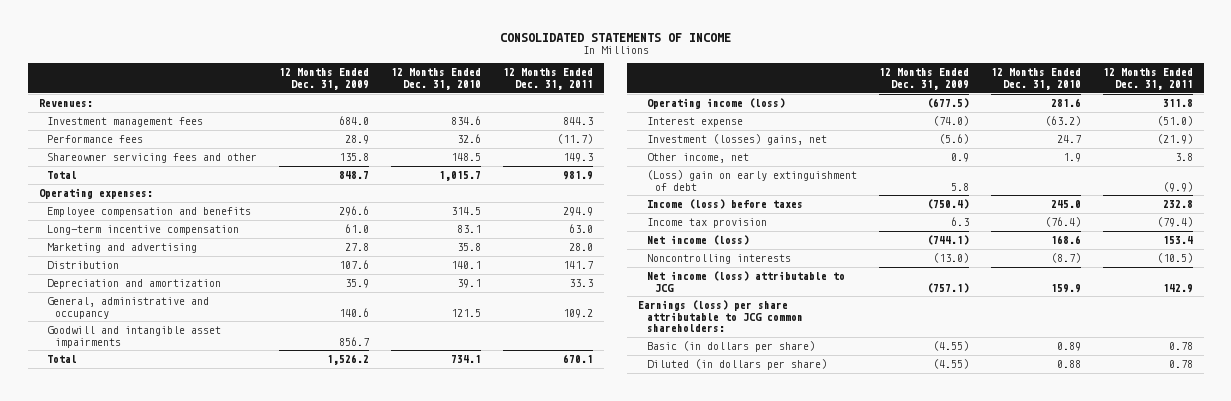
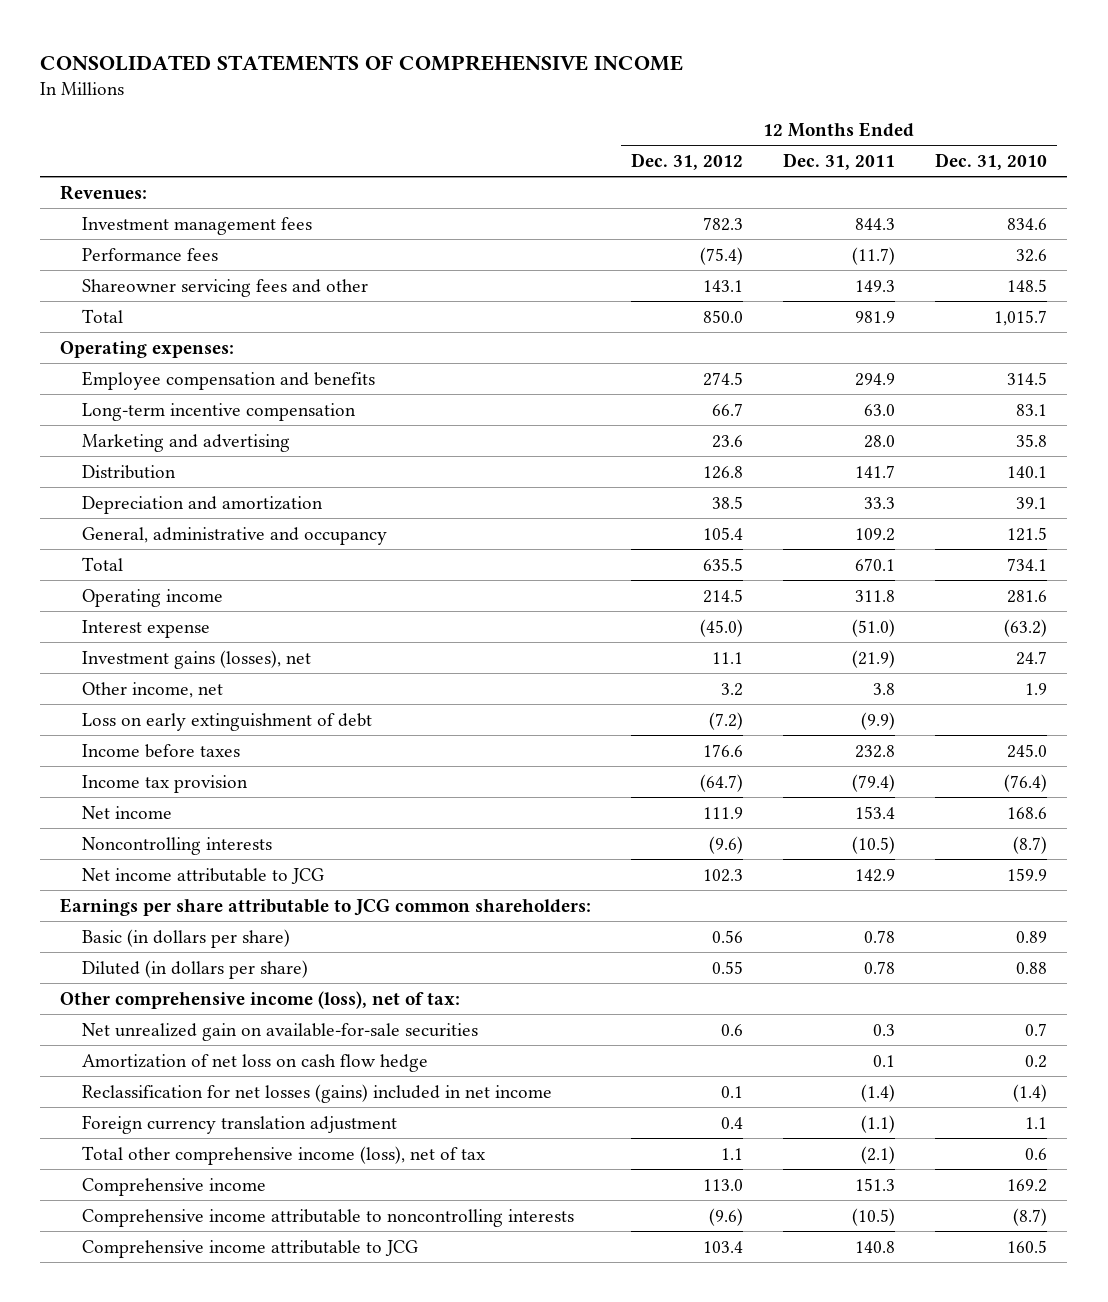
[499,32,731,42] CONSOLIDATED STATEMENTS OF INCOME -> [40,54,684,71] CONSOLIDATED STATEMENTS OF COMPREHENSIVE INCOME
[279,68,370,90] 12 Months Ended Dec. 31, 2009 -> none
none -> [631,152,744,170] Dec. 31, 2012
[47,326,222,348] Goodwill and intangible asset impairments -> none
[646,98,785,110] Operating income (loss) -> [81,588,223,607] Operating income
[646,134,827,146] Investment (losses) gains, net -> [81,649,311,669] Investment gains (losses), net
[646,170,857,191] (Loss) gain on early extinguishment of debt -> [81,712,372,731] Loss on early extinguishment of debt
[646,199,803,210] Income (loss) before taxes -> [81,743,240,758] Income before taxes
[646,235,749,246] Net income (loss) -> [81,805,172,819] Net income
[646,271,845,292] Net income (loss) attributable to JCG -> [81,867,324,884] Net income attributable to JCG
[638,300,803,333] Earnings (loss) per share attributable to JCG common shareholders: -> [60,897,592,916] Earnings per share attributable to JCG common shareholders:
none -> [60,990,461,1009] Other comprehensive income (loss), net of tax:
none -> [81,1022,478,1041] Net unrealized gain on available-for-sale securities
none -> [81,1053,428,1072] Amortization of net loss on cash flow hedge
none -> [81,1083,552,1103] Reclassification for net losses (gains) included in net income
none -> [81,1114,397,1134] Foreign currency translation adjustment
none -> [81,1145,486,1165] Total other comprehensive income (loss), net of tax
none -> [81,1177,266,1196] Comprehensive income
none -> [81,1208,574,1227] Comprehensive income attributable to noncontrolling interests
none -> [81,1239,418,1258] Comprehensive income attributable to JCG

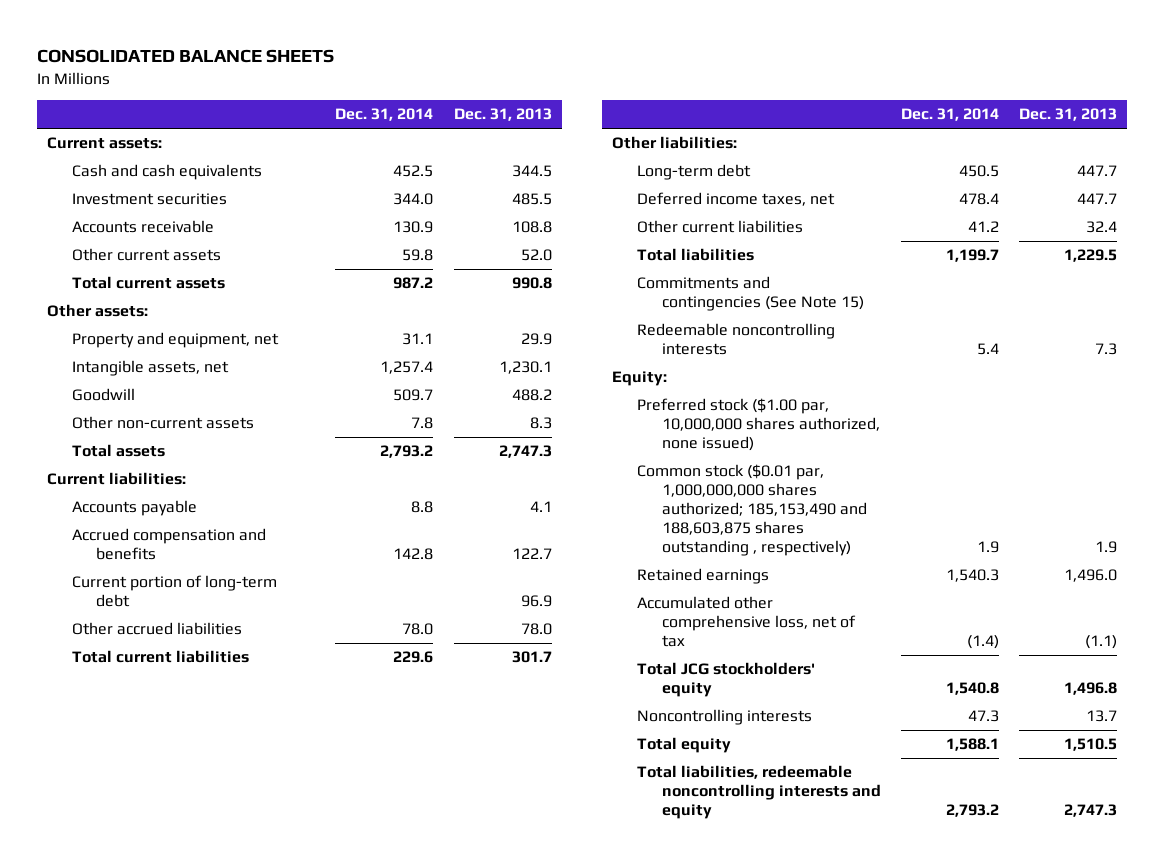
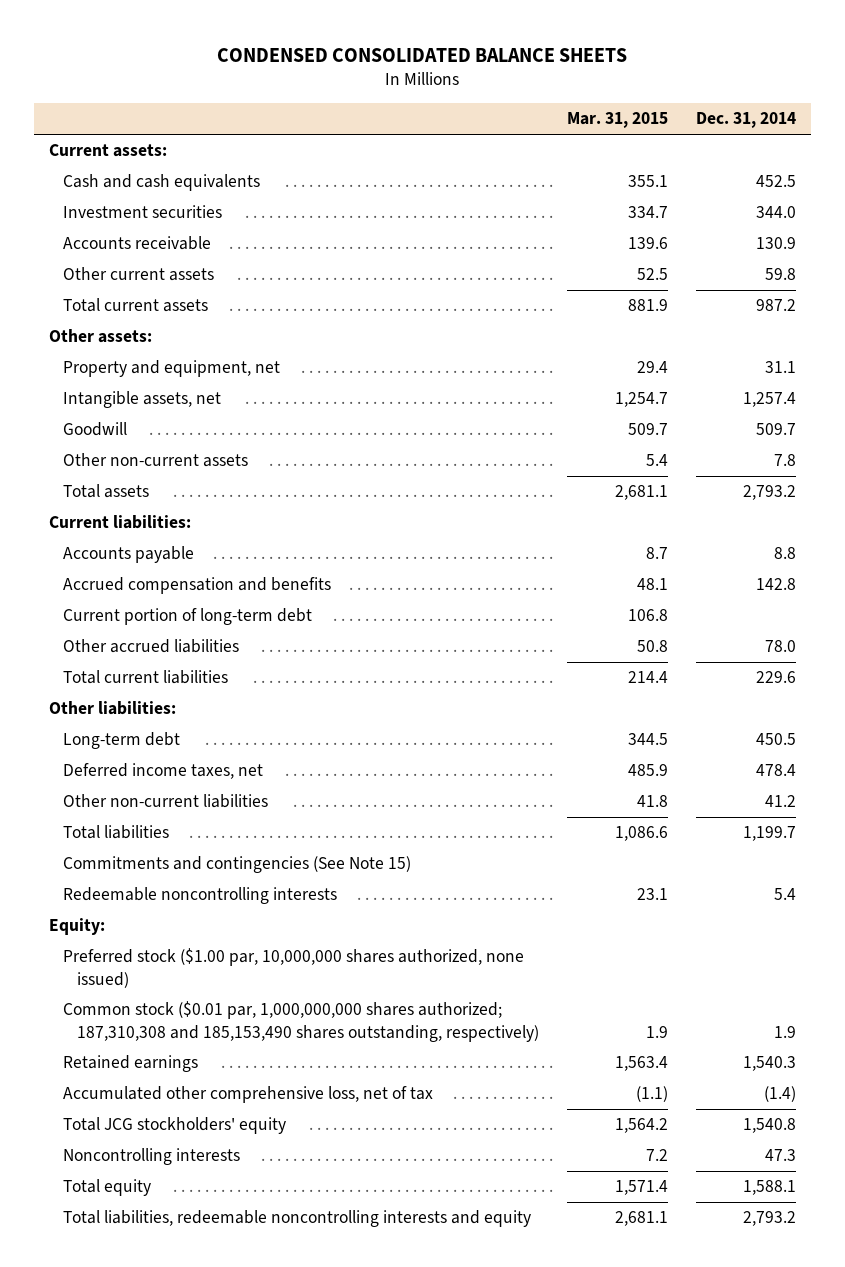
[36,49,334,64] CONSOLIDATED BALANCE SHEETS -> [217,47,628,62] CONDENSED CONSOLIDATED BALANCE SHEETS
[453,108,552,122] Dec. 31, 2013 -> none
none -> [567,112,669,129] Mar. 31, 2015
[636,220,803,234] Other current liabilities -> [62,794,268,809] Other non-current liabilities
[636,464,867,557] Common stock ($0.01 par, 1,000,000,000 shares authorized; 185,153,490 and 188,603,875 shares outstanding , respectively) -> [62,1001,539,1042] Common stock ($0.01 par, 1,000,000,000 shares authorized; 187,310,308 and 185,153,490 shares outstanding, respectively)

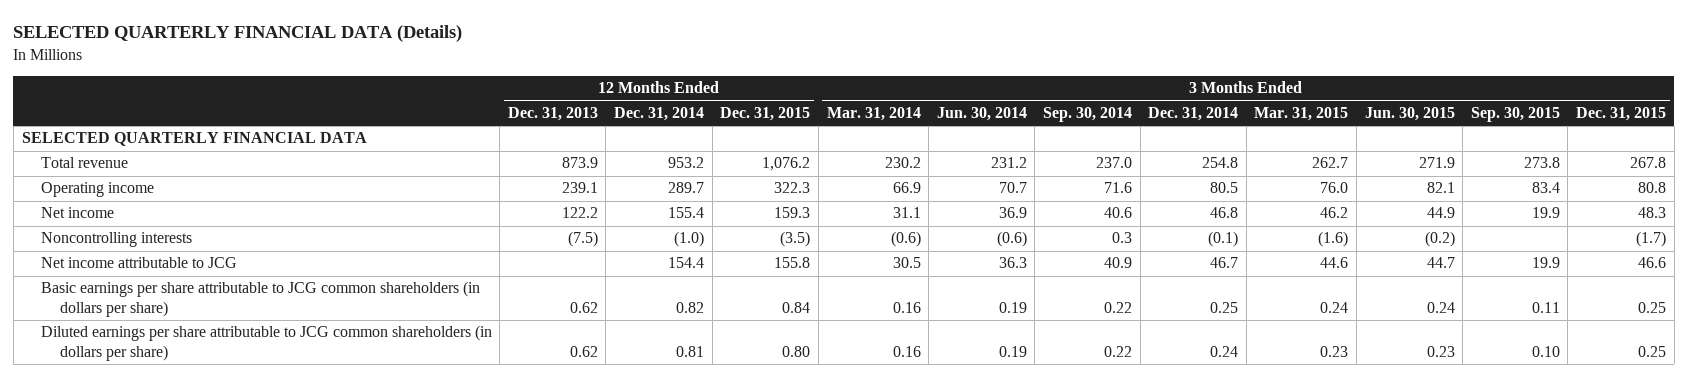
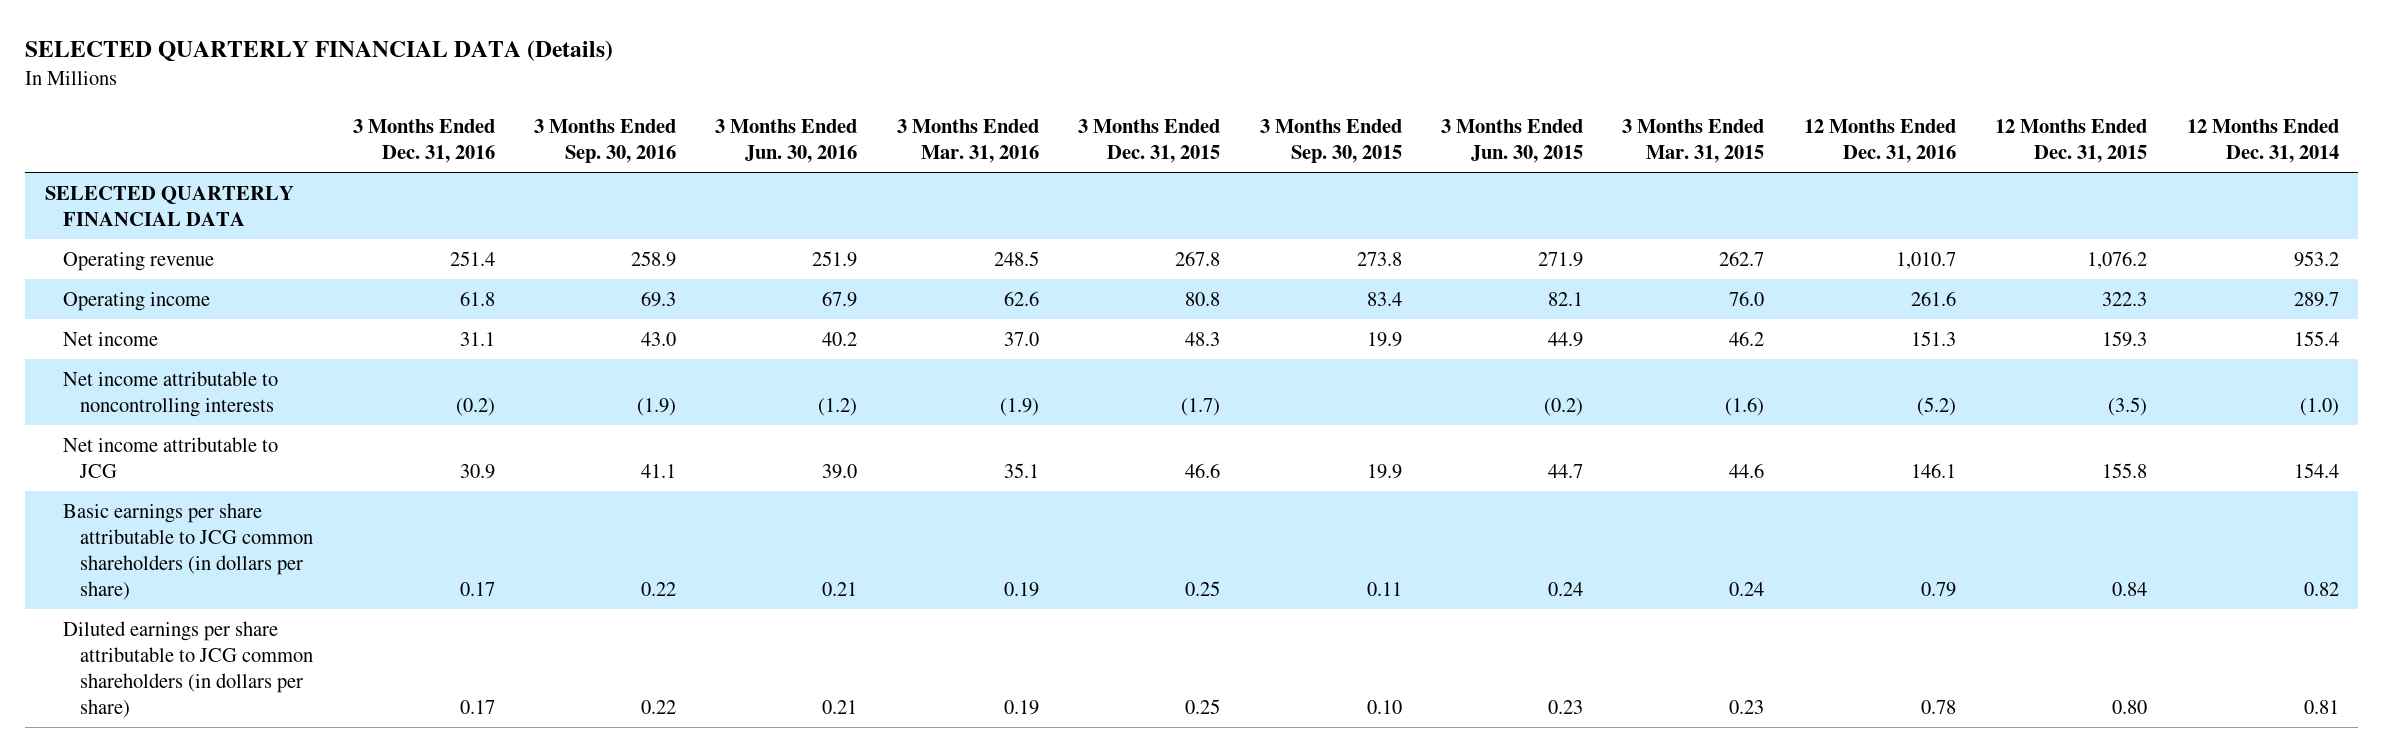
[507,106,598,121] Dec. 31, 2013 -> none
[826,106,921,121] Mar. 31, 2014 -> none
[936,106,1027,121] Jun. 30, 2014 -> none
[1042,106,1132,122] Sep. 30, 2014 -> none
[1148,106,1239,121] Dec. 31, 2014 -> none
none -> [352,118,495,163] 3 Months Ended Dec. 31, 2016
none -> [533,118,676,163] 3 Months Ended Sep. 30, 2016
none -> [715,118,858,163] 3 Months Ended Jun. 30, 2016
none -> [896,118,1039,163] 3 Months Ended Mar. 31, 2016
none -> [1803,118,1956,163] 12 Months Ended Dec. 31, 2016
[40,157,128,169] Total revenue -> [62,252,214,272] Operating revenue
[40,232,192,248] Noncontrolling interests -> [62,371,278,417] Net income attributable to noncontrolling interests

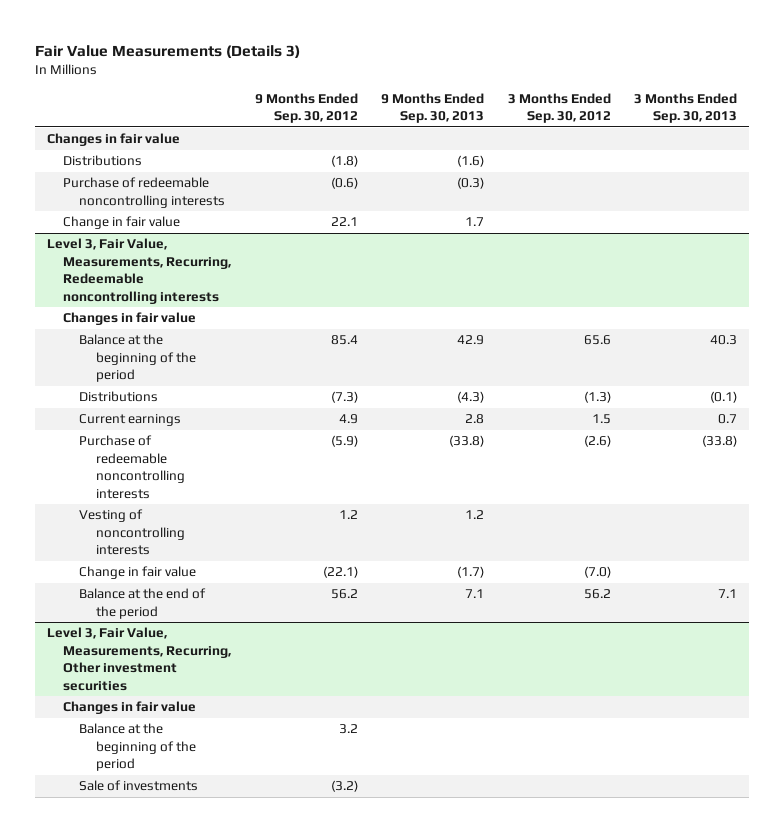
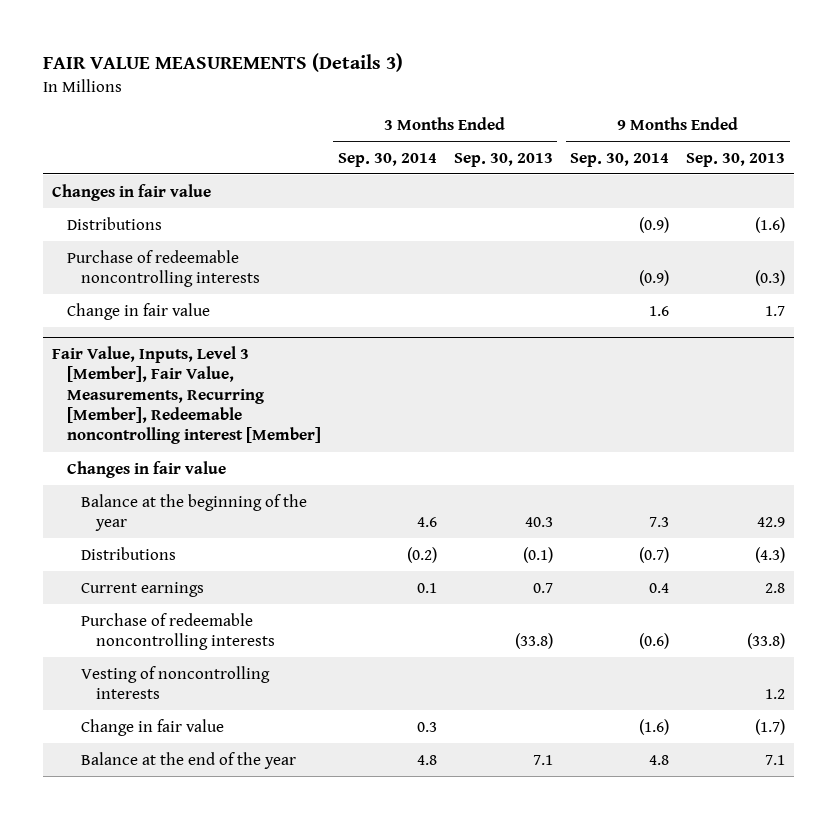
[34,44,300,58] Fair Value Measurements (Details 3) -> [43,53,404,73] FAIR VALUE MEASUREMENTS (Details 3)
[254,92,358,124] 9 Months Ended Sep. 30, 2012 -> none
[507,92,611,124] 3 Months Ended Sep. 30, 2012 -> none
none -> [337,152,437,167] Sep. 30, 2014
none -> [570,152,670,167] Sep. 30, 2014
[46,238,232,304] Level 3, Fair Value, Measurements, Recurring, Redeemable noncontrolling interests -> [51,345,321,445] Fair Value, Inputs, Level 3 [Member], Fair Value, Measurements, Recurring [Member], Redeemable noncontrolling interest [Member]
[79,334,196,383] Balance at the beginning of the period -> [81,493,308,531] Balance at the beginning of the year
[46,627,232,691] Level 3, Fair Value, Measurements, Recurring, Other investment securities -> none
[63,701,197,715] Changes in fair value -> none
[79,723,196,772] Balance at the beginning of the period -> none
[79,780,199,792] Sale of investments -> none
[79,588,207,619] Balance at the end of the period -> [81,751,297,769] Balance at the end of the year

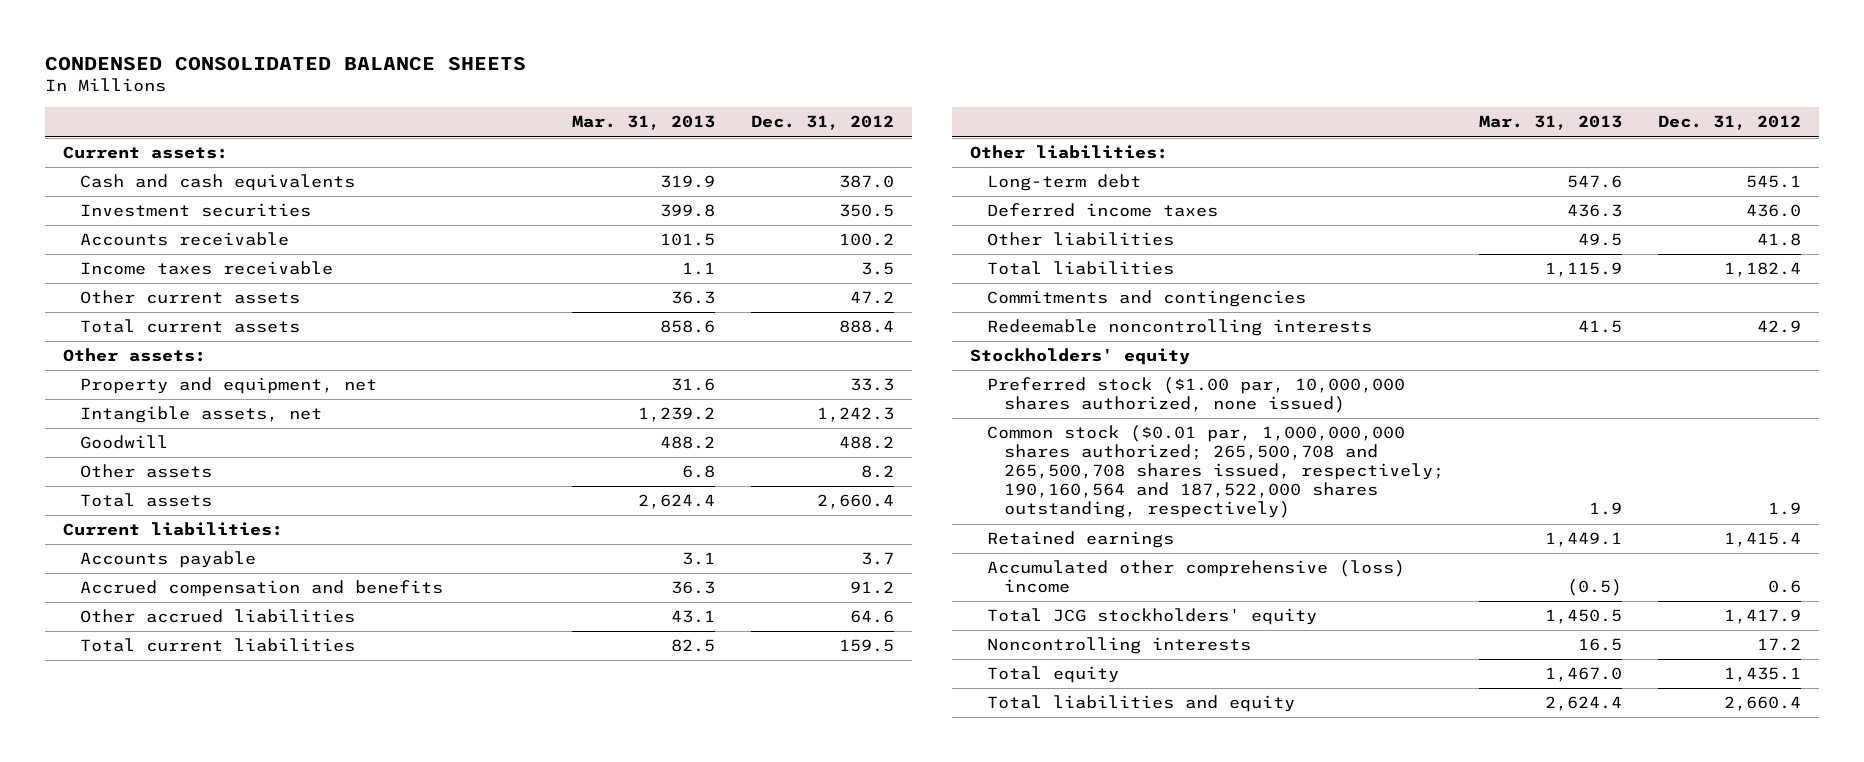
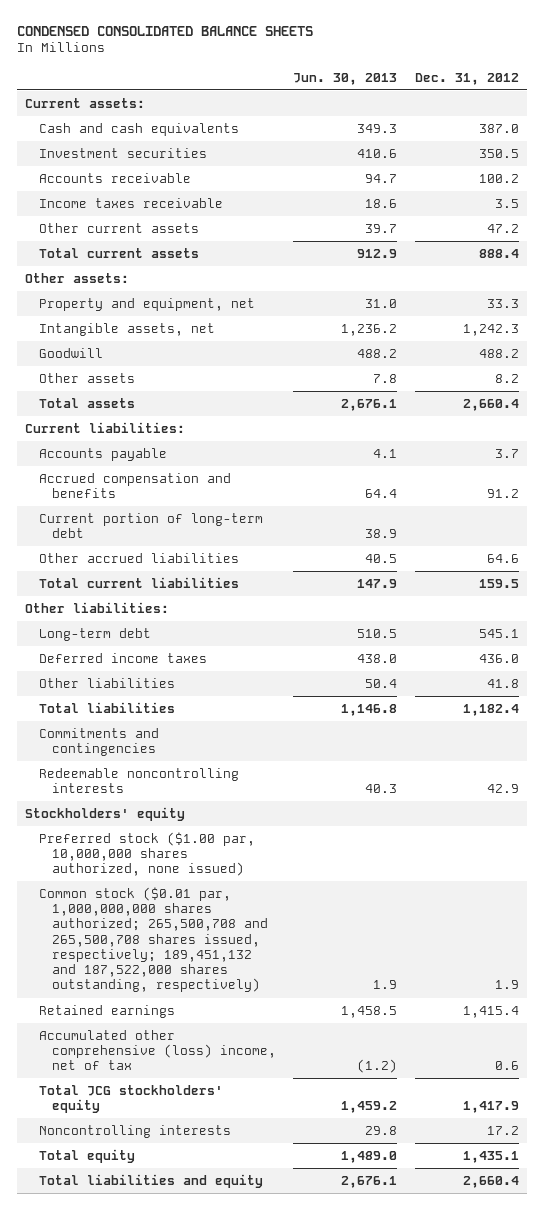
[572,115,716,131] Mar. 31, 2013 -> none
none -> [293,72,398,85] Jun. 30, 2013
none -> [38,512,263,539] Current portion of long-term debt
[986,425,1444,519] Common stock ($0.01 par, 1,000,000,000 shares authorized; 265,500,708 and 265,500,708 shares issued, respectively; 190,160,564 and 187,522,000 shares outstanding, respectively) -> [38,886,269,993] Common stock ($0.01 par, 1,000,000,000 shares authorized; 265,500,708 and 265,500,708 shares issued, respectively; 189,451,132 and 187,522,000 shares outstanding, respectively)
[986,560,1405,594] Accumulated other comprehensive (loss) income -> [38,1029,277,1071] Accumulated other comprehensive (loss) income, net of tax

